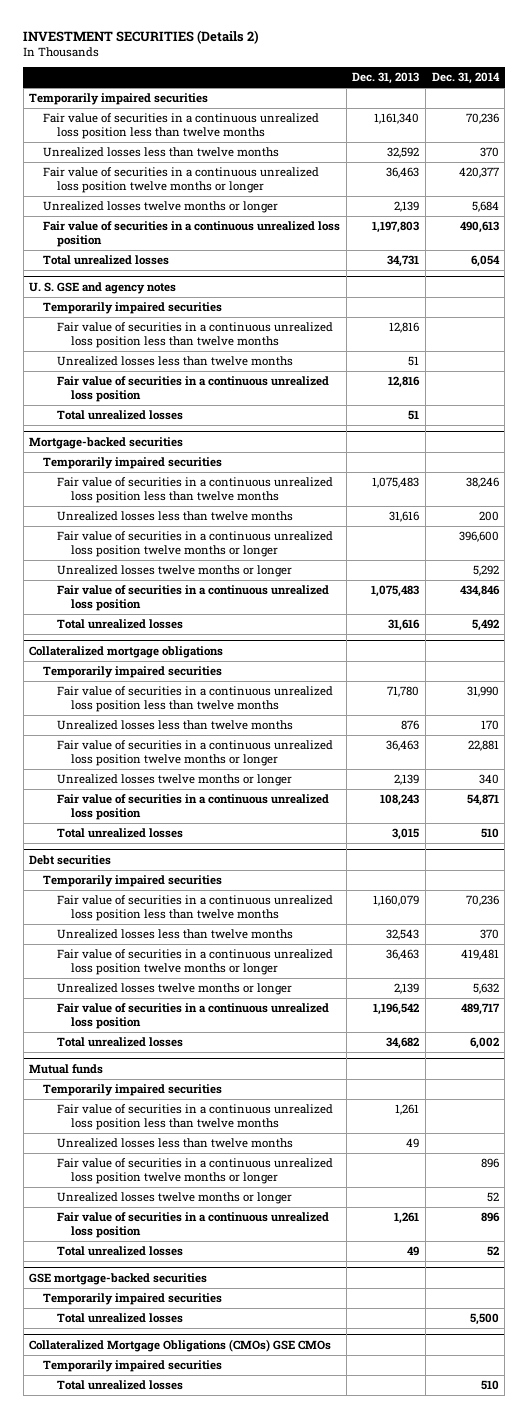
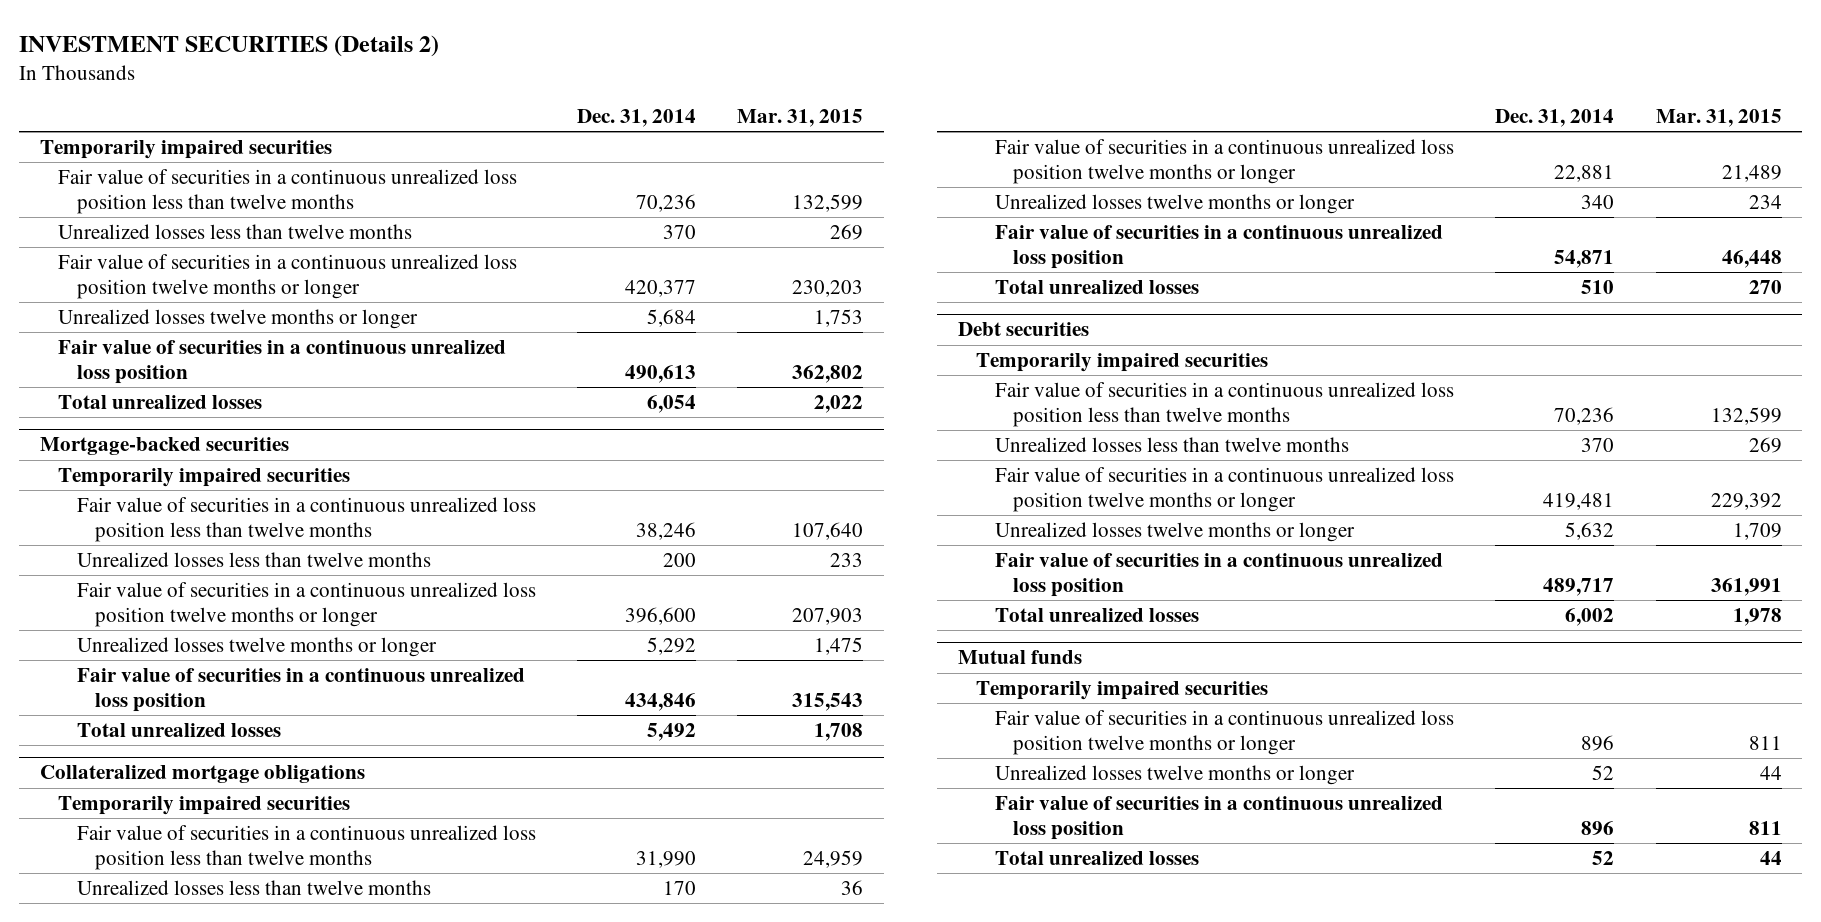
[352,72,420,85] Dec. 31, 2013 -> none
none -> [737,109,864,128] Mar. 31, 2015
[29,282,177,295] U. S. GSE and agency notes -> none
[43,302,223,315] Temporarily impaired securities -> none
[57,322,334,349] Fair value of securities in a continuous unrealized loss position less than twelve months -> none
[57,356,294,367] Unrealized losses less than twelve months -> none
[57,376,330,403] Fair value of securities in a continuous unrealized loss position -> none
[57,410,184,421] Total unrealized losses -> none
[57,1104,334,1131] Fair value of securities in a continuous unrealized loss position less than twelve months -> none
[57,1138,294,1149] Unrealized losses less than twelve months -> none
[29,1273,208,1286] GSE mortgage-backed securities -> none
[43,1293,223,1306] Temporarily impaired securities -> none
[57,1313,184,1324] Total unrealized losses -> none
[29,1339,332,1353] Collateralized Mortgage Obligations (CMOs) GSE CMOs -> none
[43,1360,223,1373] Temporarily impaired securities -> none
[57,1380,184,1391] Total unrealized losses -> none

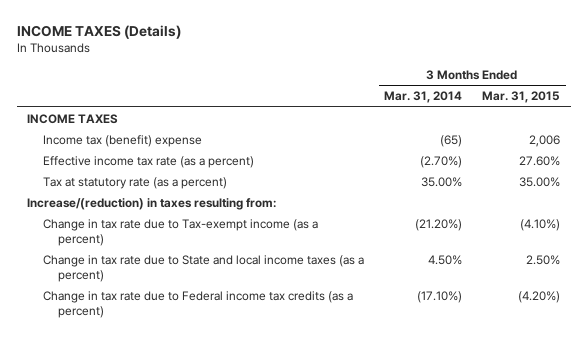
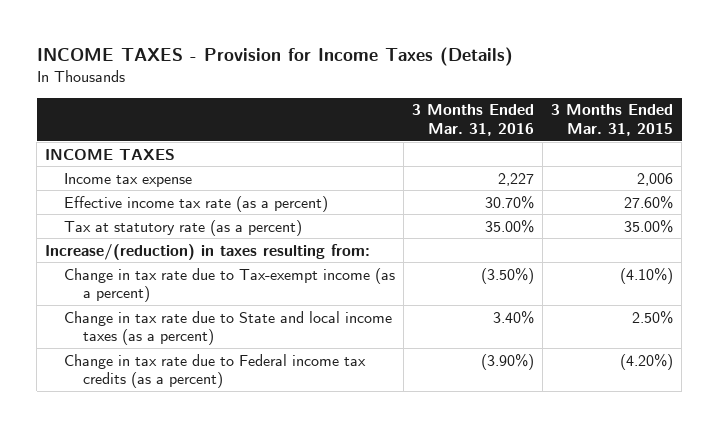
[16,24,181,39] INCOME TAXES (Details) -> [36,47,513,67] INCOME TAXES - Provision for Income Taxes (Details)
[383,91,462,104] Mar. 31, 2014 -> none
none -> [412,104,535,137] 3 Months Ended Mar. 31, 2016
[42,134,202,147] Income tax (benefit) expense -> [64,172,193,187] Income tax expense

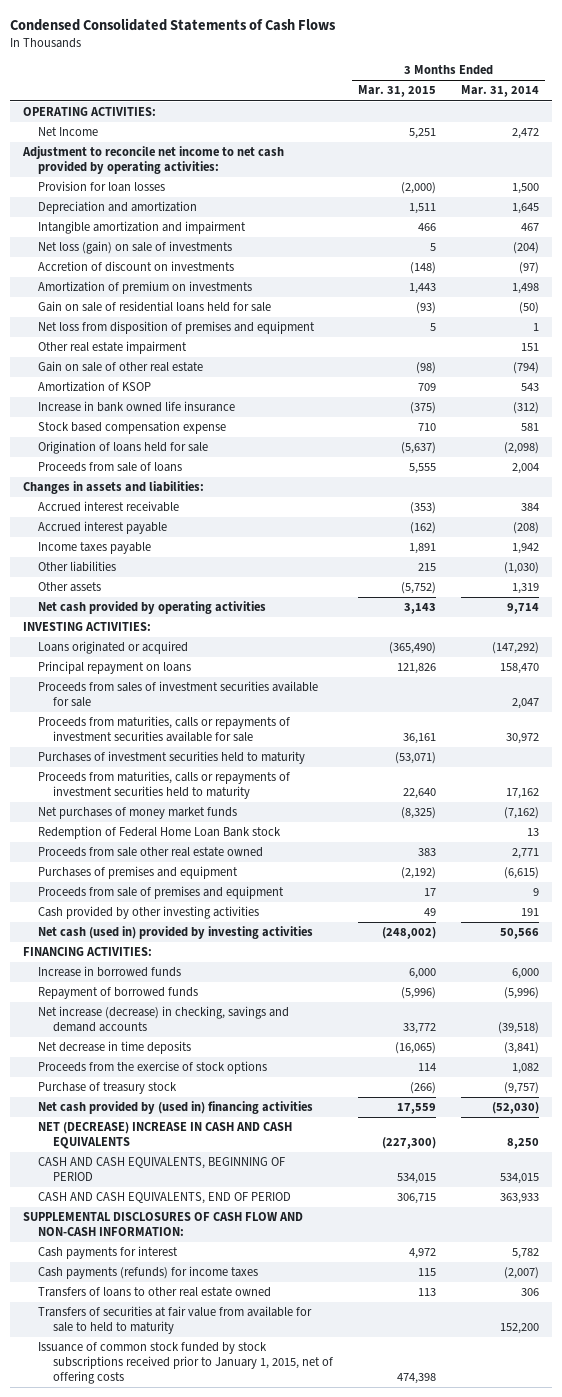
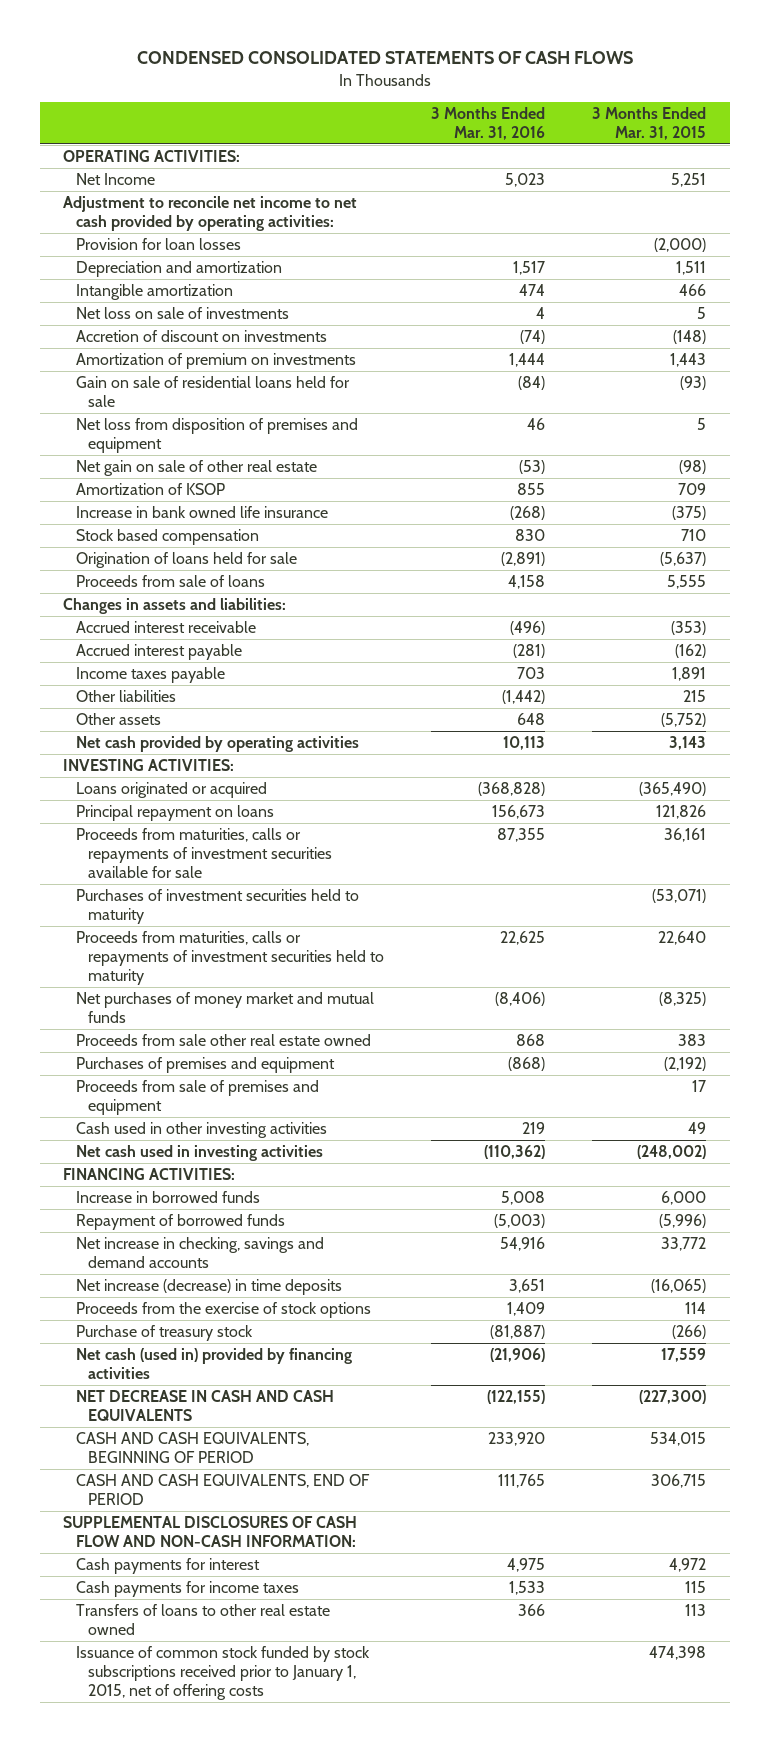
[10,17,337,31] Condensed Consolidated Statements of Cash Flows -> [136,51,633,65] CONDENSED CONSOLIDATED STATEMENTS OF CASH FLOWS
[461,85,540,98] Mar. 31, 2014 -> none
none -> [431,106,546,140] 3 Months Ended Mar. 31, 2016
[37,221,246,235] Intangible amortization and impairment -> [75,284,233,301] Intangible amortization
[37,241,232,255] Net loss (gain) on sale of investments -> [75,307,289,320] Net loss on sale of investments
[37,341,187,355] Other real estate impairment -> none
[37,361,203,373] Gain on sale of other real estate -> [75,460,317,477] Net gain on sale of other real estate
[37,421,226,435] Stock based compensation expense -> [75,529,259,546] Stock based compensation
[37,681,318,707] Proceeds from sales of investment securities available for sale -> none
[37,826,281,840] Redemption of Federal Home Loan Bank stock -> none
[37,807,237,820] Net purchases of money market funds -> [75,992,374,1023] Net purchases of money market and mutual funds
[37,906,259,920] Cash provided by other investing activities -> [75,1122,327,1139] Cash used in other investing activities
[37,926,313,940] Net cash (used in) provided by investing activities -> [75,1145,323,1162] Net cash used in investing activities
[37,1006,289,1032] Net increase (decrease) in checking, savings and demand accounts -> [75,1237,324,1268] Net increase in checking, savings and demand accounts
[37,1041,191,1055] Net decrease in time deposits -> [75,1279,342,1296] Net increase (decrease) in time deposits
[37,1101,313,1115] Net cash provided by (used in) financing activities -> [75,1348,352,1379] Net cash (used in) provided by financing activities
[37,1122,292,1149] NET (DECREASE) INCREASE IN CASH AND CASH EQUIVALENTS -> [75,1390,334,1421] NET DECREASE IN CASH AND CASH EQUIVALENTS
[37,1266,258,1280] Cash payments (refunds) for income taxes -> [75,1581,299,1598] Cash payments for income taxes
[37,1306,312,1334] Transfers of securities at fair value from available for sale to held to maturity -> none

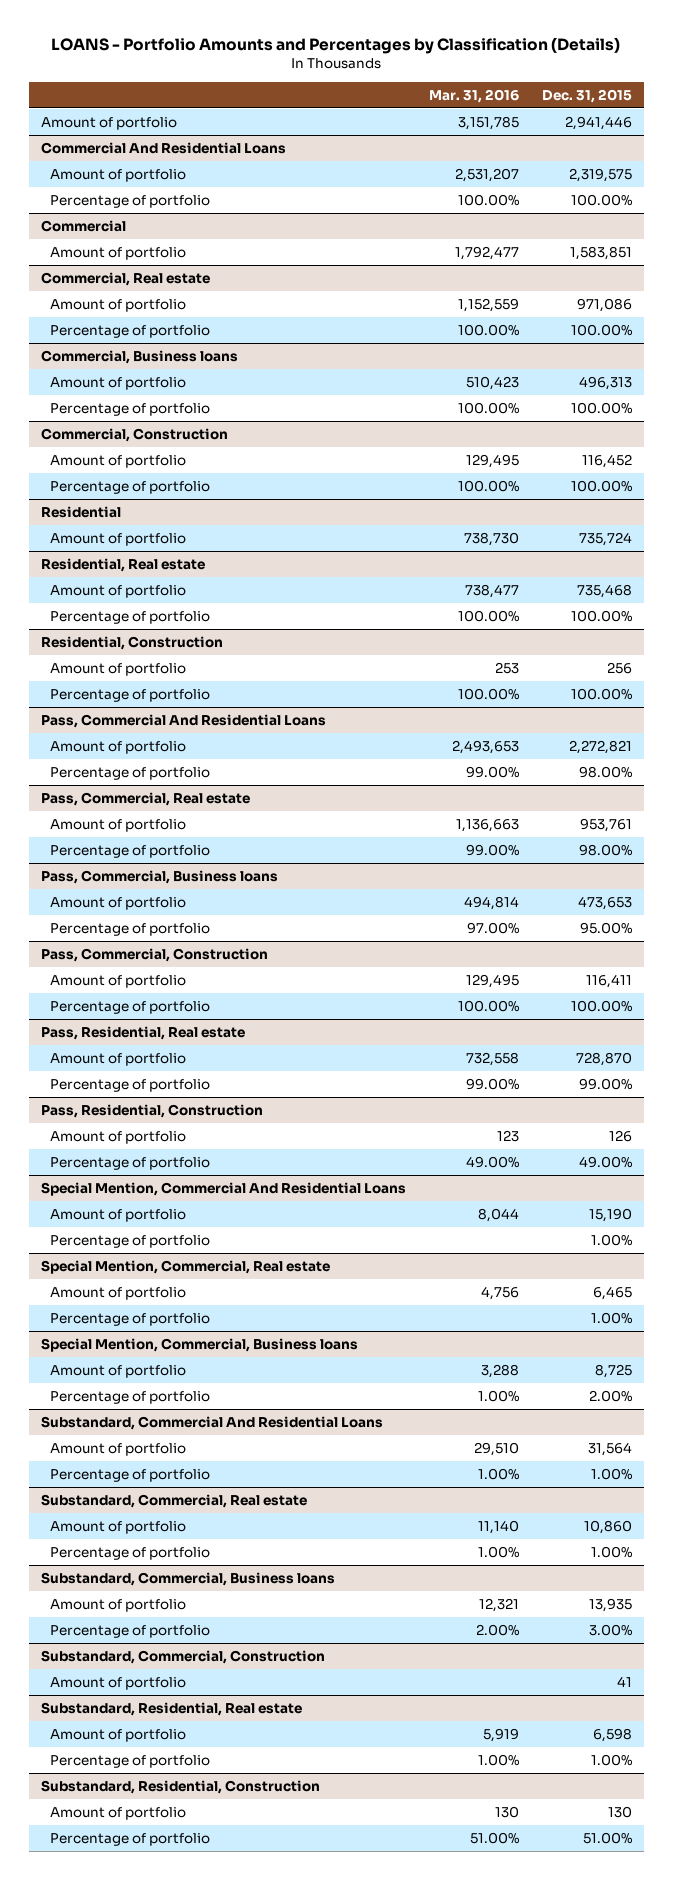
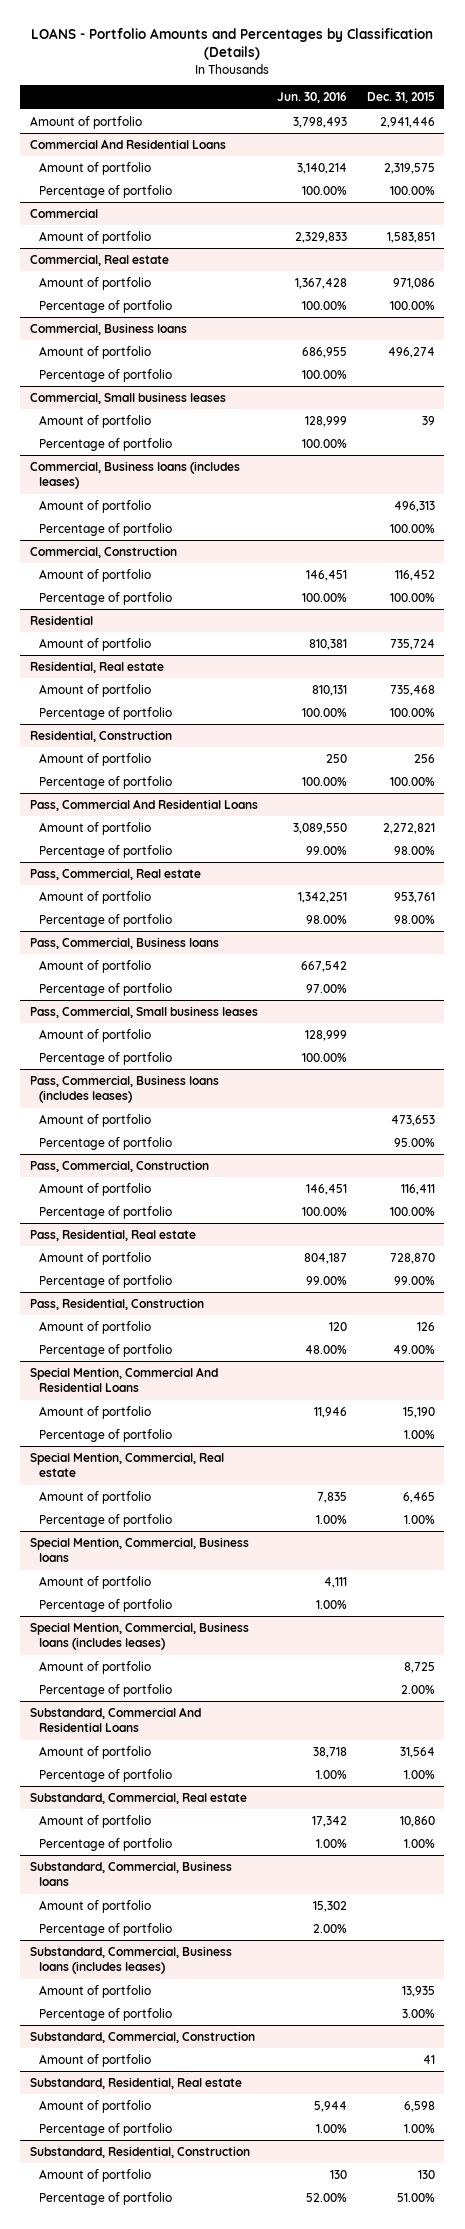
[428,88,519,103] Mar. 31, 2016 -> none
none -> [277,92,348,104] Jun. 30, 2016
none -> [38,345,151,359] Amount of portfolio
none -> [38,368,172,382] Percentage of portfolio
none -> [29,391,226,404] Commercial, Small business leases
none -> [38,414,151,428] Amount of portfolio
none -> [38,437,172,451] Percentage of portfolio
none -> [29,460,240,490] Commercial, Business loans (includes leases)
none -> [38,959,151,973] Amount of portfolio
none -> [38,982,172,996] Percentage of portfolio
none -> [29,1005,258,1018] Pass, Commercial, Small business leases
none -> [38,1028,151,1042] Amount of portfolio
none -> [38,1051,172,1065] Percentage of portfolio
none -> [29,1074,219,1104] Pass, Commercial, Business loans (includes leases)
none -> [38,1575,151,1589] Amount of portfolio
none -> [38,1598,172,1612] Percentage of portfolio
none -> [29,1621,249,1651] Special Mention, Commercial, Business loans (includes leases)
none -> [38,1899,151,1913] Amount of portfolio
none -> [38,1922,172,1936] Percentage of portfolio
none -> [29,1945,232,1975] Substandard, Commercial, Business loans (includes leases)

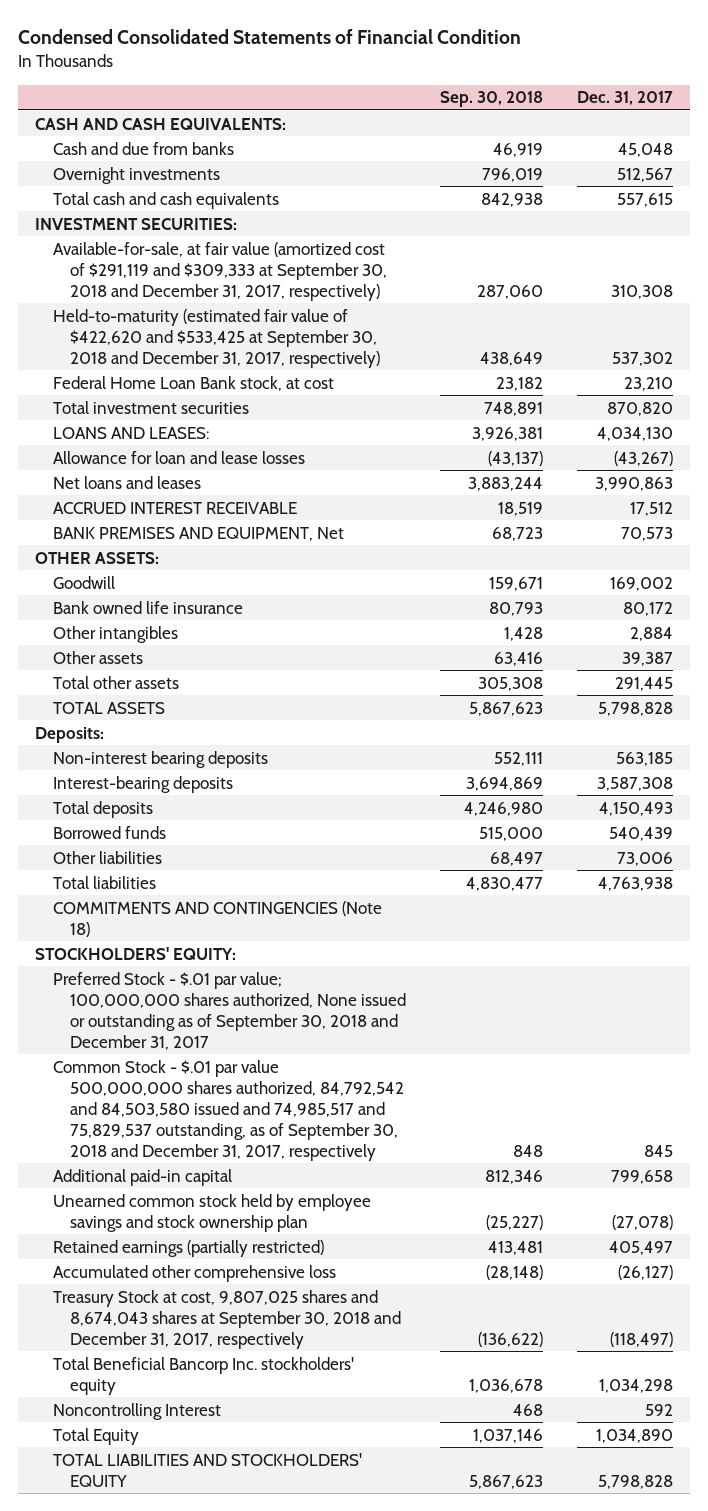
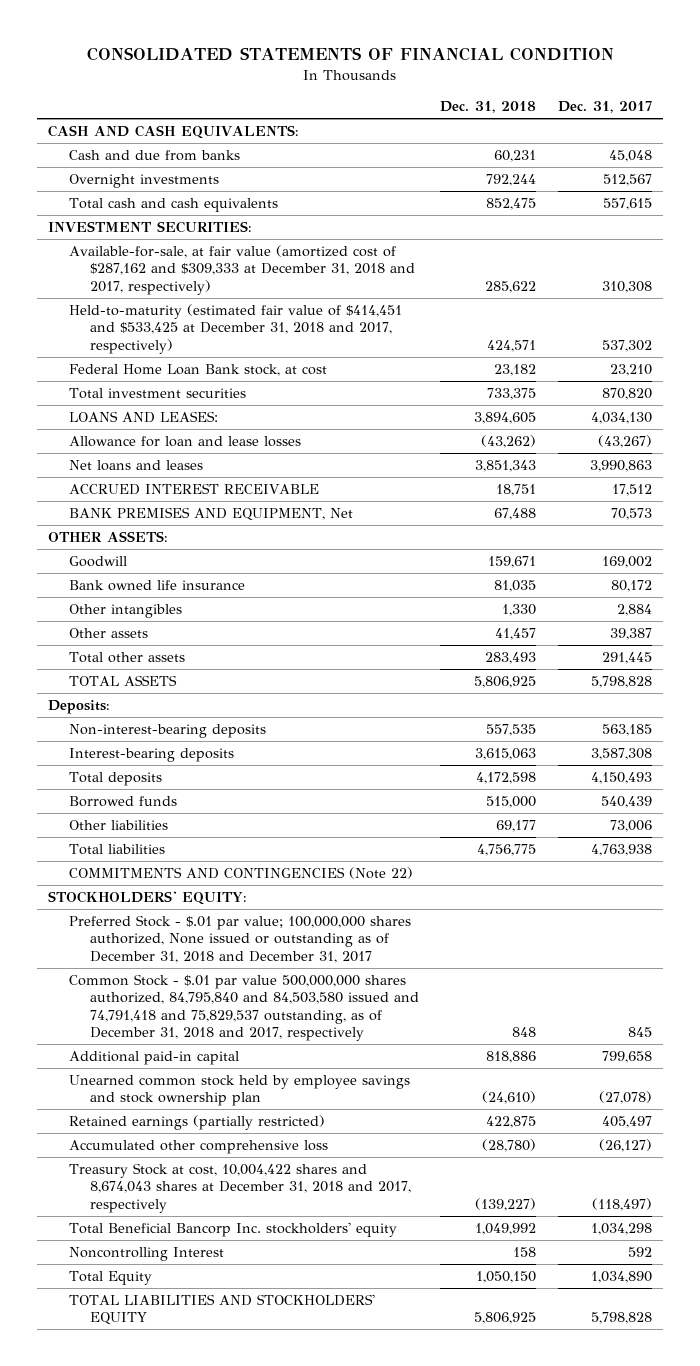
[17,29,521,45] Condensed Consolidated Statements of Financial Condition -> [87,46,615,61] CONSOLIDATED STATEMENTS OF FINANCIAL CONDITION
[440,91,544,108] Sep. 30, 2018 -> none
none -> [440,101,537,114] Dec. 31, 2018
[52,241,388,301] Available-for-sale, at fair value (amortized cost of $291,119 and $309,333 at September 30, 2018 and December 31, 2017, respectively) -> [68,245,415,295] Available-for-sale, at fair value (amortized cost of $287,162 and $309,333 at December 31, 2018 and 2017, respectively)
[52,308,381,368] Held-to-maturity (estimated fair value of $422,620 and $533,425 at September 30, 2018 and December 31, 2017, respectively) -> [68,304,402,354] Held-to-maturity (estimated fair value of $414,451 and $533,425 at December 31, 2018 and 2017, respectively)
[52,750,268,768] Non-interest bearing deposits -> [68,724,266,739] Non-interest-bearing deposits
[52,900,382,937] COMMITMENTS AND CONTINGENCIES (Note 18) -> [68,867,413,880] COMMITMENTS AND CONTINGENCIES (Note 22)
[52,971,407,1050] Preferred Stock - $.01 par value; 100,000,000 shares authorized, None issued or outstanding as of September 30, 2018 and December 31, 2017 -> [68,915,411,963] Preferred Stock - $.01 par value; 100,000,000 shares authorized, None issued or outstanding as of December 31, 2018 and December 31, 2017
[52,1059,405,1161] Common Stock - $.01 par value 500,000,000 shares authorized, 84,792,542 and 84,503,580 issued and 74,985,517 and 75,829,537 outstanding, as of September 30, 2018 and December 31, 2017, respectively -> [68,974,419,1041] Common Stock - $.01 par value 500,000,000 shares authorized, 84,795,840 and 84,503,580 issued and 74,791,418 and 75,829,537 outstanding, as of December 31, 2018 and 2017, respectively
[52,1289,402,1349] Treasury Stock at cost, 9,807,025 shares and 8,674,043 shares at September 30, 2018 and December 31, 2017, respectively -> [68,1163,411,1213] Treasury Stock at cost, 10,004,422 shares and 8,674,043 shares at December 31, 2018 and 2017, respectively

